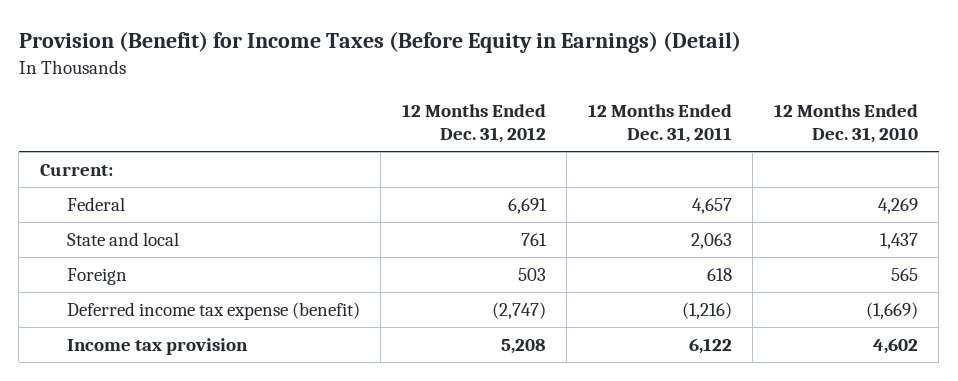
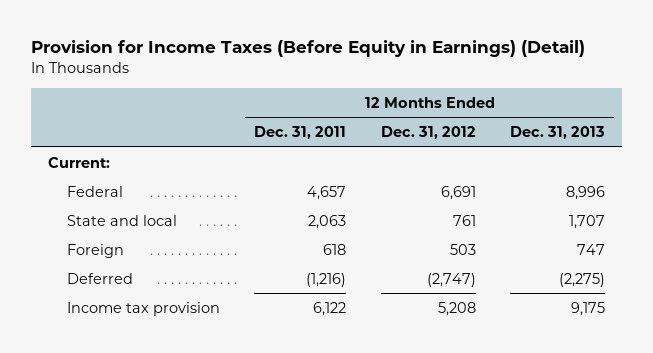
[18,31,741,54] Provision (Benefit) for Income Taxes (Before Equity in Earnings) (Detail) -> [30,40,585,58] Provision for Income Taxes (Before Equity in Earnings) (Detail)
[773,104,918,143] 12 Months Ended Dec. 31, 2010 -> none
none -> [510,126,606,140] Dec. 31, 2013
[66,302,360,321] Deferred income tax expense (benefit) -> [66,272,133,284] Deferred

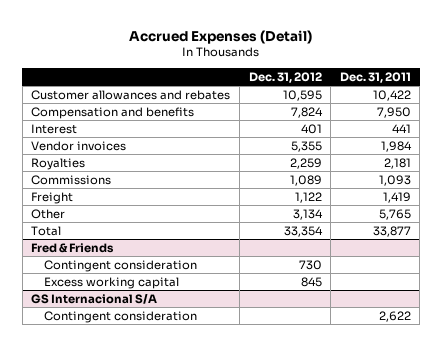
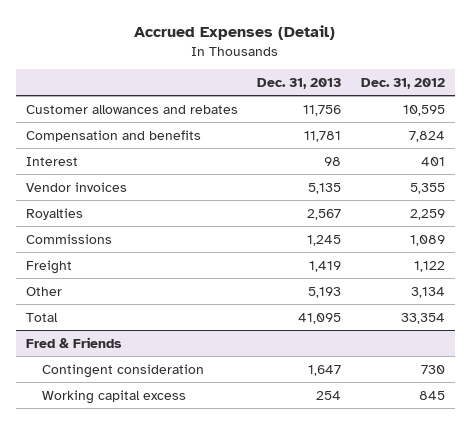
[339,71,411,83] Dec. 31, 2011 -> none
none -> [257,77,342,89] Dec. 31, 2013
[31,293,158,304] GS Internacional S/A -> none
[43,310,197,323] Contingent consideration -> none
[43,276,179,289] Excess working capital -> [41,389,186,404] Working capital excess

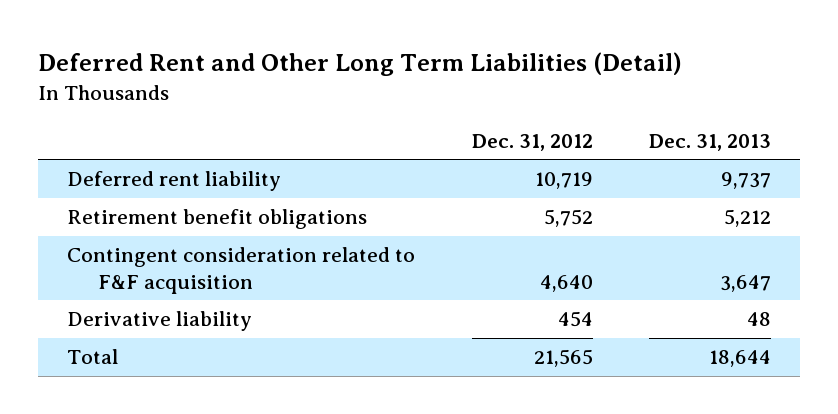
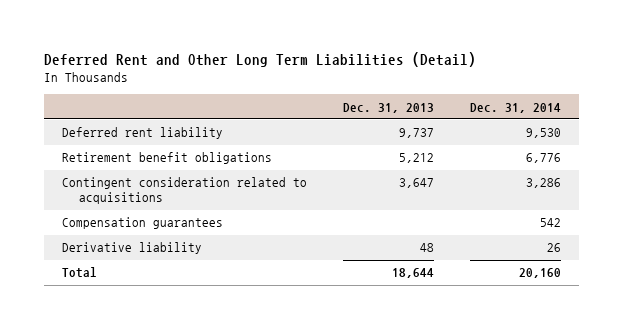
[471,133,593,151] Dec. 31, 2012 -> none
none -> [470,102,562,113] Dec. 31, 2014
[66,247,415,294] Contingent consideration related to F&F acquisition -> [62,177,308,205] Contingent consideration related to acquisitions
none -> [62,217,224,230] Compensation guarantees

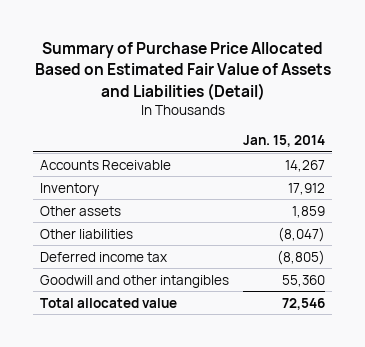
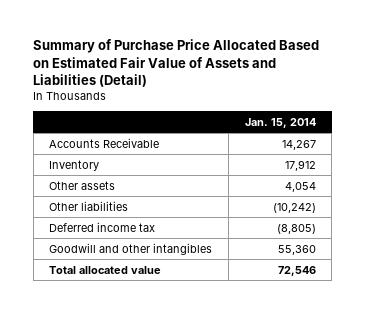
[292,205,326,218] 1,859 -> [284,181,316,192] 4,054
[278,226,326,242] (8,047) -> [272,202,316,213] (10,242)

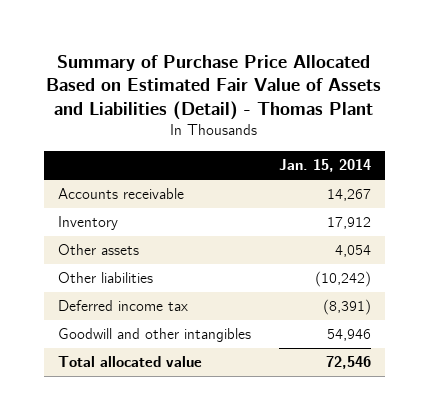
[33,39,320,87] Summary of Purchase Price Allocated Based on Estimated Fair Value of Assets and Liabilities (Detail) -> [46,54,382,120] Summary of Purchase Price Allocated Based on Estimated Fair Value of Assets and Liabilities (Detail) - Thomas Plant
[49,137,160,148] Accounts Receivable -> [57,188,184,200] Accounts receivable
[276,223,316,234] (8,805) -> [322,299,371,316] (8,391)
[277,244,316,255] 55,360 -> [326,329,371,342] 54,946

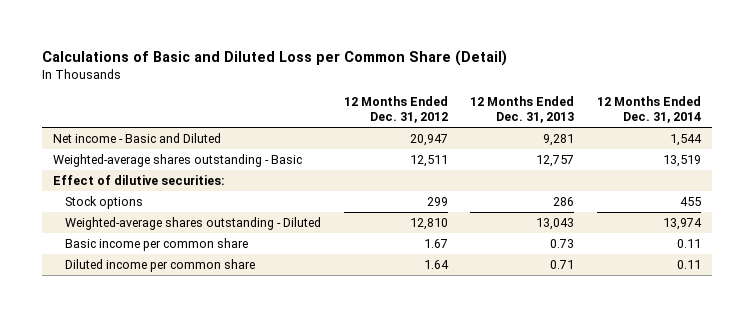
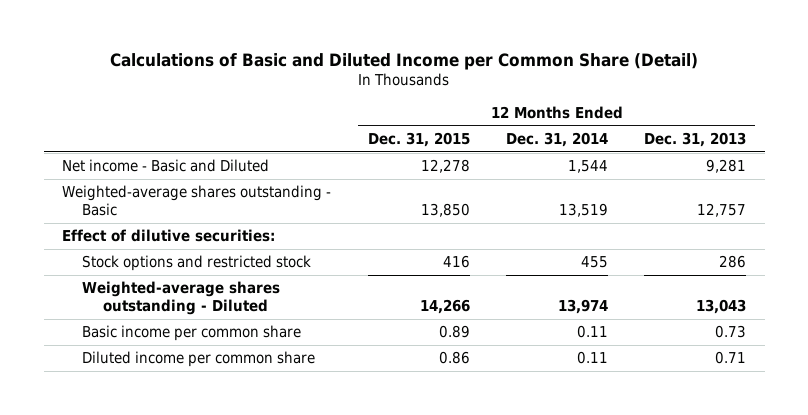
[42,49,508,66] Calculations of Basic and Diluted Loss per Common Share (Detail) -> [110,53,699,71] Calculations of Basic and Diluted Income per Common Share (Detail)
[343,96,448,123] 12 Months Ended Dec. 31, 2012 -> none
none -> [367,131,470,147] Dec. 31, 2015
[64,196,143,210] Stock options -> [82,255,312,272] Stock options and restricted stock

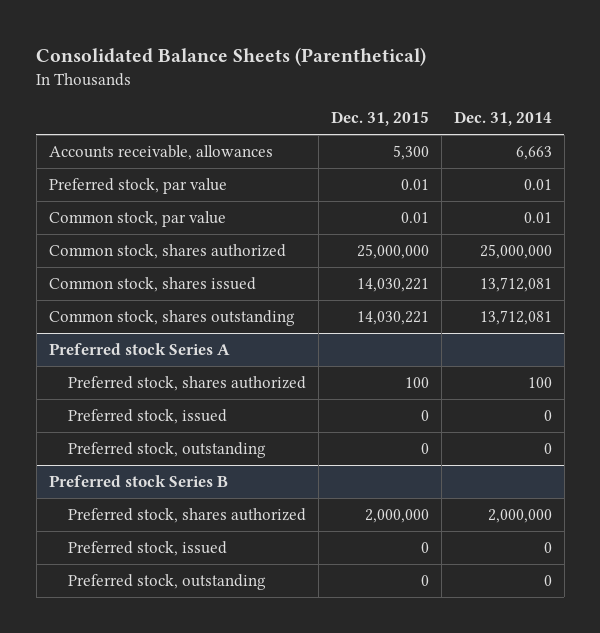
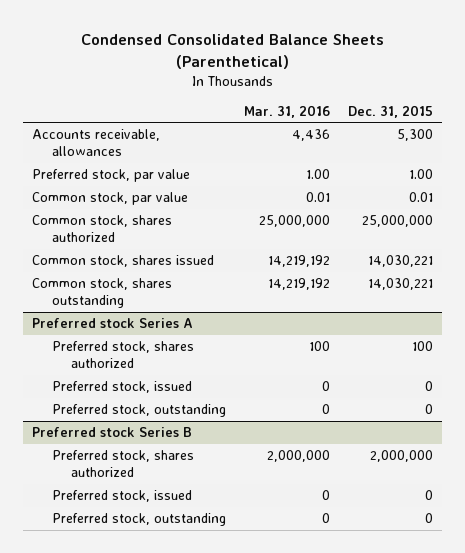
[36,47,427,67] Consolidated Balance Sheets (Parenthetical) -> [80,33,384,69] Condensed Consolidated Balance Sheets (Parenthetical)
[453,111,552,127] Dec. 31, 2014 -> none
none -> [243,104,330,118] Mar. 31, 2016
[400,178,429,190] 0.01 -> [409,169,434,180] 1.00

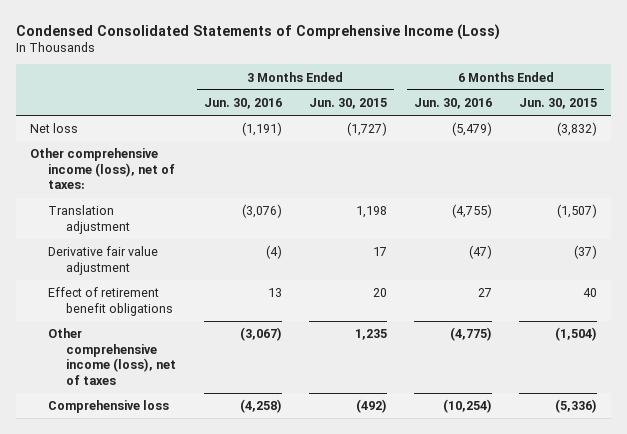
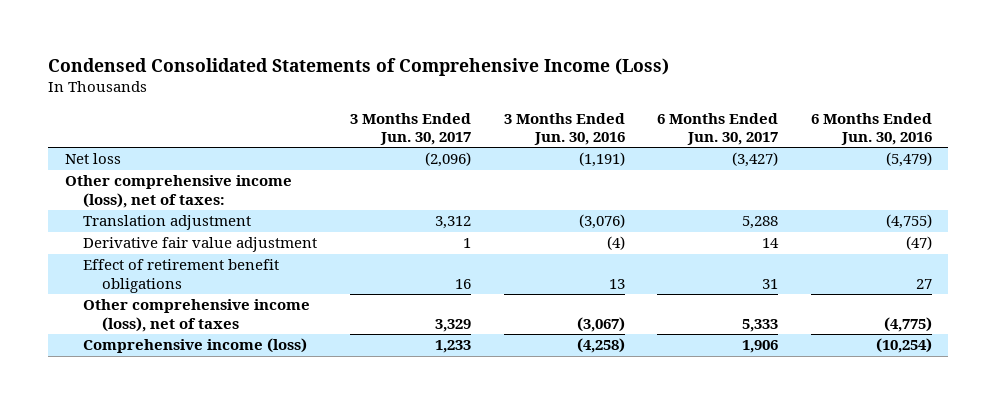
[308,97,387,109] Jun. 30, 2015 -> none
[519,97,598,109] Jun. 30, 2015 -> none
none -> [350,112,472,145] 3 Months Ended Jun. 30, 2017
none -> [657,112,779,145] 6 Months Ended Jun. 30, 2017
[48,400,170,414] Comprehensive loss -> [83,338,308,354] Comprehensive income (loss)

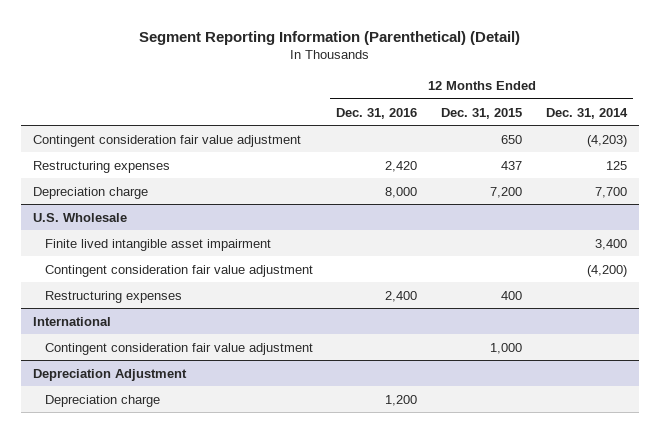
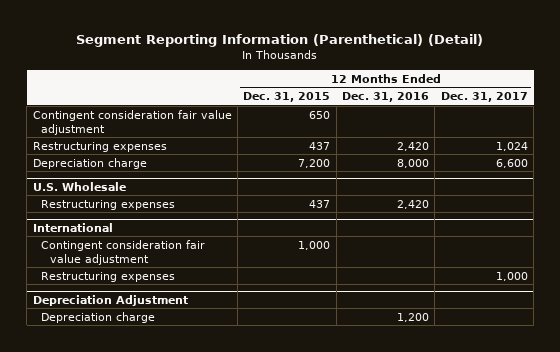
[546,107,629,119] Dec. 31, 2014 -> none
none -> [440,92,528,103] Dec. 31, 2017
[44,238,271,251] Finite lived intangible asset impairment -> none
[44,264,313,277] Contingent consideration fair value adjustment -> none
[385,290,418,302] 2,400 -> [397,199,430,209] 2,420
[501,290,523,300] 400 -> [309,199,331,208] 437
none -> [41,271,176,282] Restructuring expenses

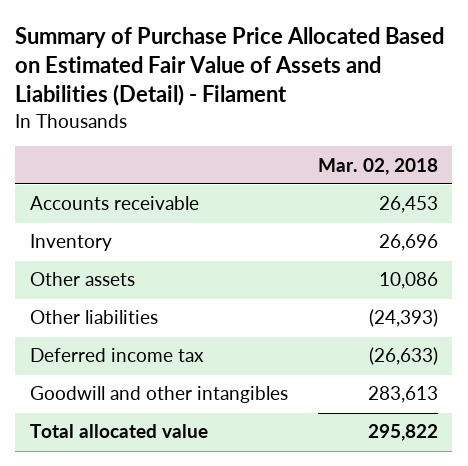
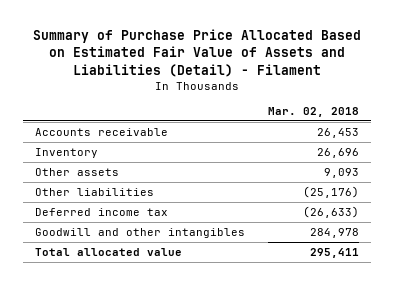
[378,272,438,290] 10,086 -> [324,168,360,179] 9,093
[368,309,438,328] (24,393) -> [303,186,360,199] (25,176)
[367,386,438,404] 283,613 -> [310,228,360,239] 284,978
[367,424,438,442] 295,822 -> [310,248,360,259] 295,411

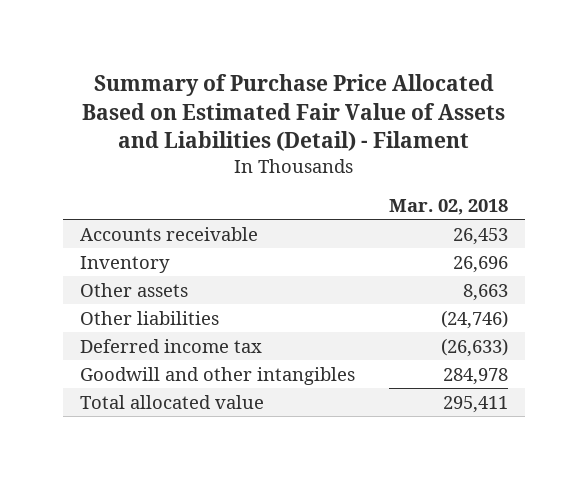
[324,168,360,179] 9,093 -> [463,283,509,301] 8,663
[303,186,360,199] (25,176) -> [441,309,509,329] (24,746)

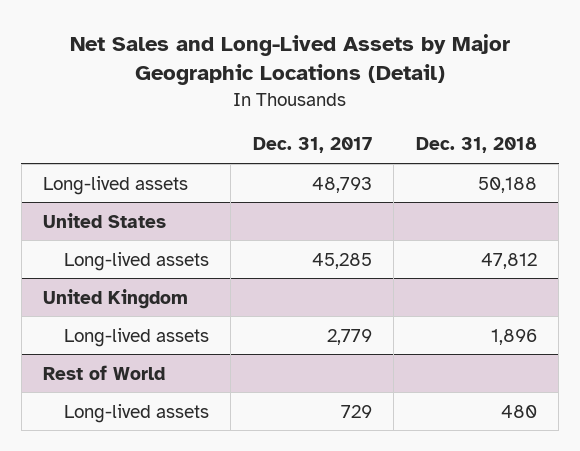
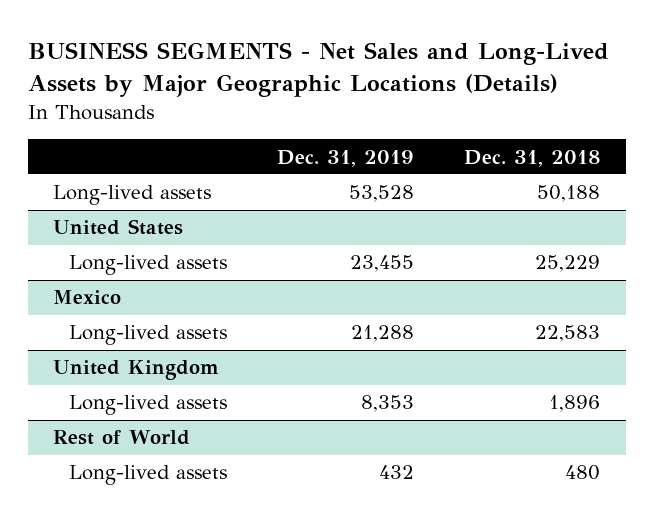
[69,33,510,86] Net Sales and Long-Lived Assets by Major Geographic Locations (Detail) -> [27,42,609,98] BUSINESS SEGMENTS - Net Sales and Long-Lived Assets by Major Geographic Locations (Details)
[252,137,372,154] Dec. 31, 2017 -> none
none -> [276,149,414,167] Dec. 31, 2019
[480,252,537,269] 47,812 -> [535,255,601,273] 25,229
none -> [52,290,121,305] Mexico
none -> [68,325,227,346] Long-lived assets

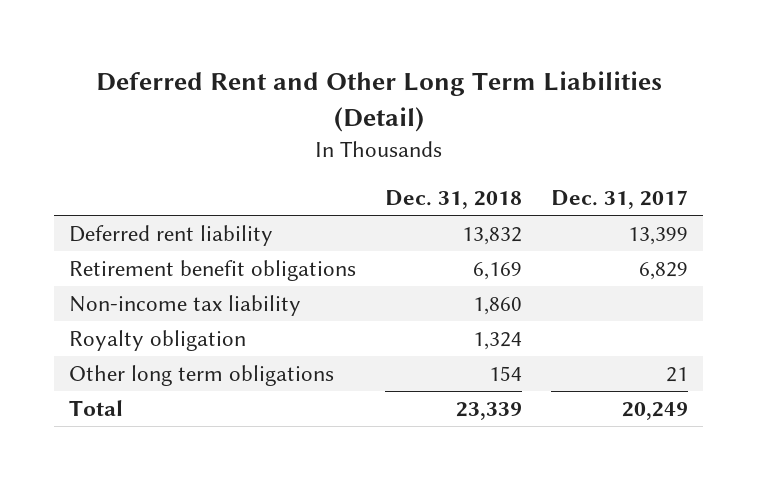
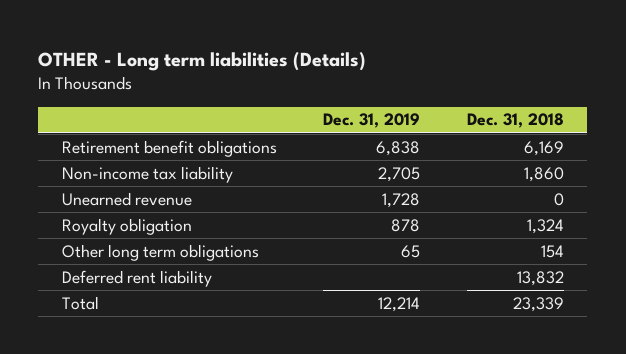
[95,71,662,132] Deferred Rent and Other Long Term Liabilities (Detail) -> [38,51,367,71] OTHER - Long term liabilities (Details)
[551,190,689,210] Dec. 31, 2017 -> none
none -> [323,113,421,129] Dec. 31, 2019
none -> [61,191,192,206] Unearned revenue
[68,225,273,247] Deferred rent liability -> [61,269,212,287] Deferred rent liability

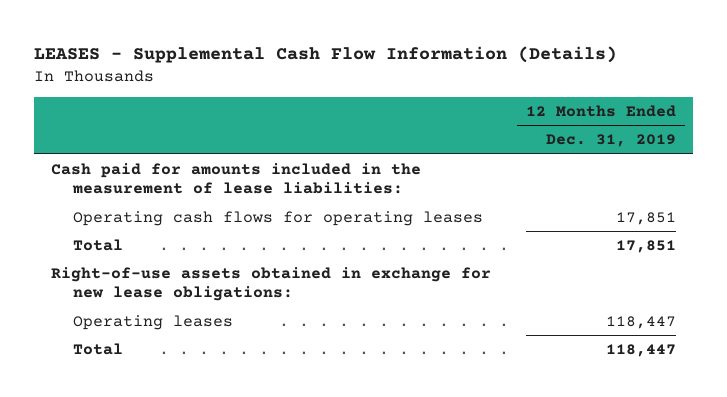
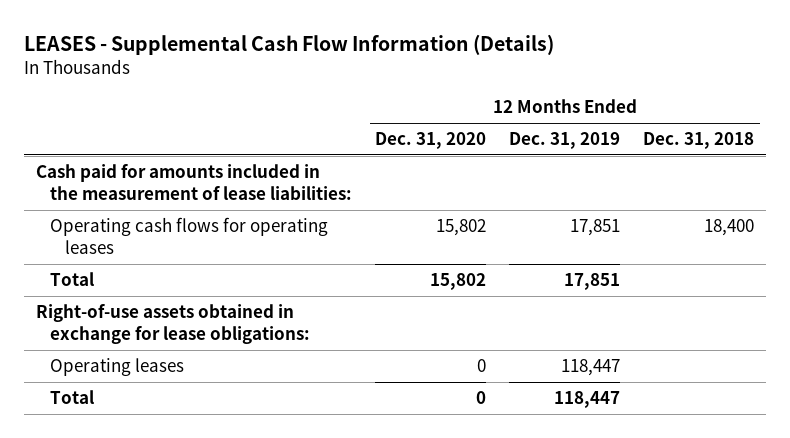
none -> [375,132,487,150] Dec. 31, 2020
none -> [643,132,755,150] Dec. 31, 2018
[51,266,492,302] Right-of-use assets obtained in exchange for new lease obligations: -> [35,304,311,345] Right-of-use assets obtained in exchange for lease obligations:

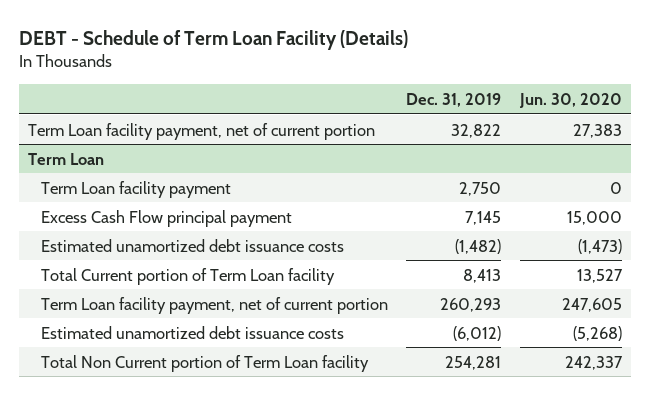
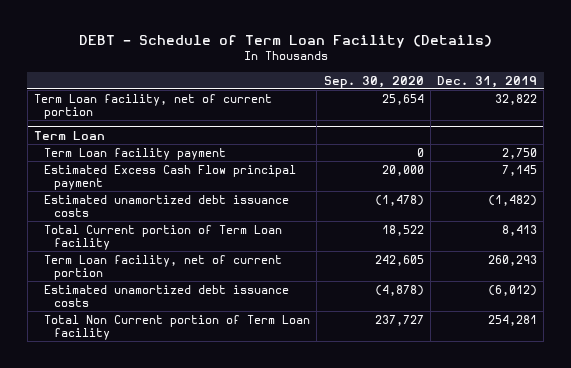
[518,92,622,108] Jun. 30, 2020 -> none
none -> [323,75,424,88] Sep. 30, 2020
[27,122,375,140] Term Loan facility payment, net of current portion -> [33,93,272,120] Term Loan facility, net of current portion
[41,209,293,227] Excess Cash Flow principal payment -> [44,164,297,191] Estimated Excess Cash Flow principal payment
[41,296,389,314] Term Loan facility payment, net of current portion -> [44,254,283,281] Term Loan facility, net of current portion

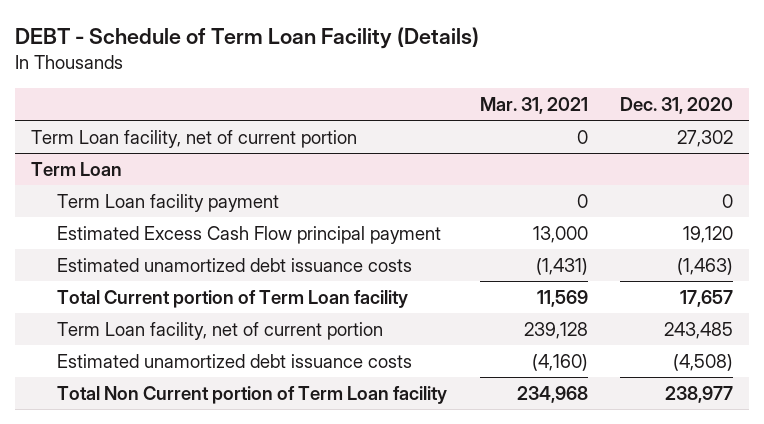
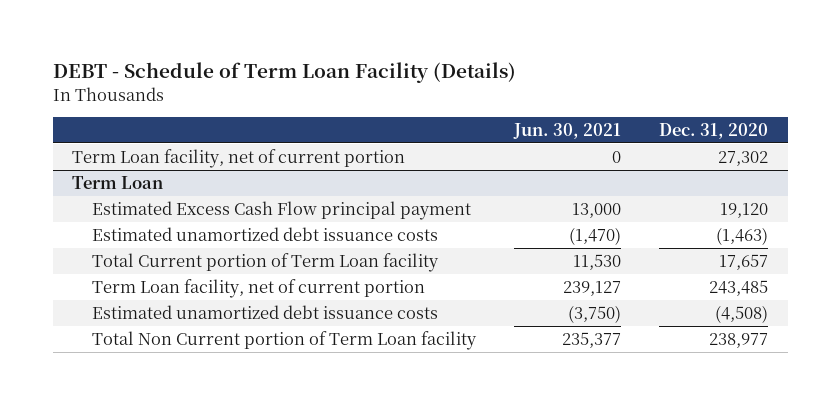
[479,96,588,114] Mar. 31, 2021 -> none
none -> [513,122,622,139] Jun. 30, 2021
[57,193,280,212] Term Loan facility payment -> none

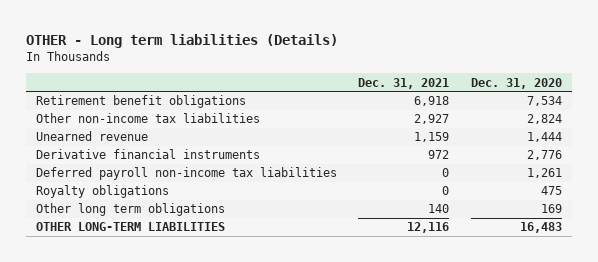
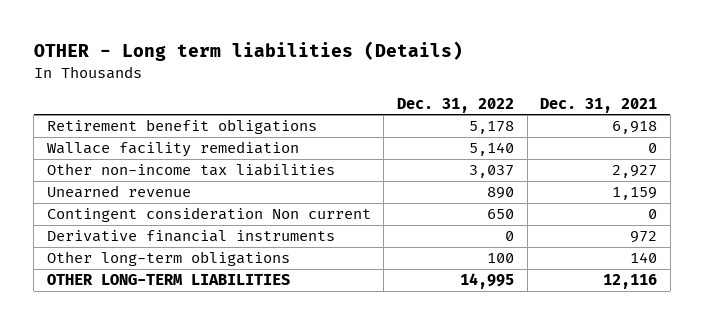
[470,77,562,89] Dec. 31, 2020 -> none
none -> [397,97,515,113] Dec. 31, 2022
none -> [46,141,299,158] Wallace facility remediation
none -> [46,207,371,223] Contingent consideration Non current
[36,167,338,181] Deferred payroll non-income tax liabilities -> none
[36,185,170,199] Royalty obligations -> none
[36,203,226,217] Other long term obligations -> [46,251,290,267] Other long-term obligations

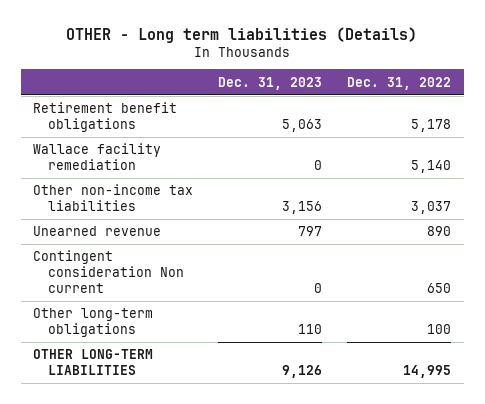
[540,97,658,113] Dec. 31, 2021 -> none
none -> [218,76,323,90] Dec. 31, 2023
[46,230,335,243] Derivative financial instruments -> none

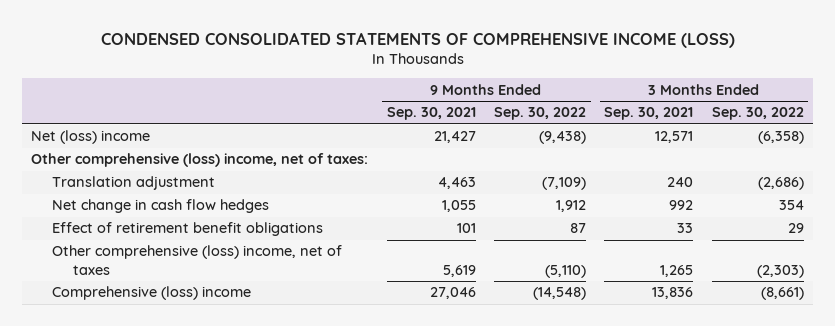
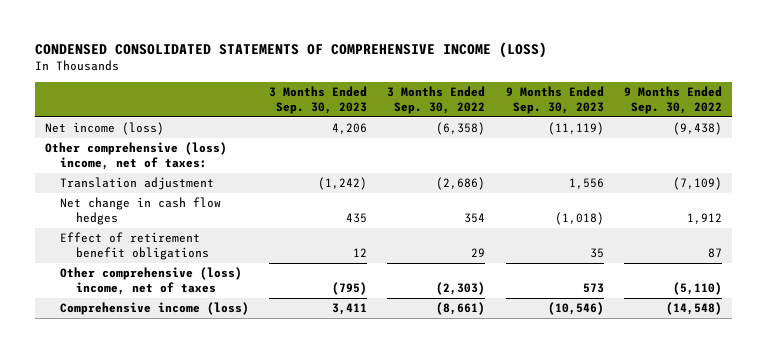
[386,107,476,121] Sep. 30, 2021 -> none
[604,107,694,121] Sep. 30, 2021 -> none
none -> [269,86,368,115] 3 Months Ended Sep. 30, 2023
none -> [505,86,604,115] 9 Months Ended Sep. 30, 2023
[31,130,151,145] Net (loss) income -> [44,122,164,136] Net income (loss)
[52,286,252,301] Comprehensive (loss) income -> [60,302,250,316] Comprehensive income (loss)

